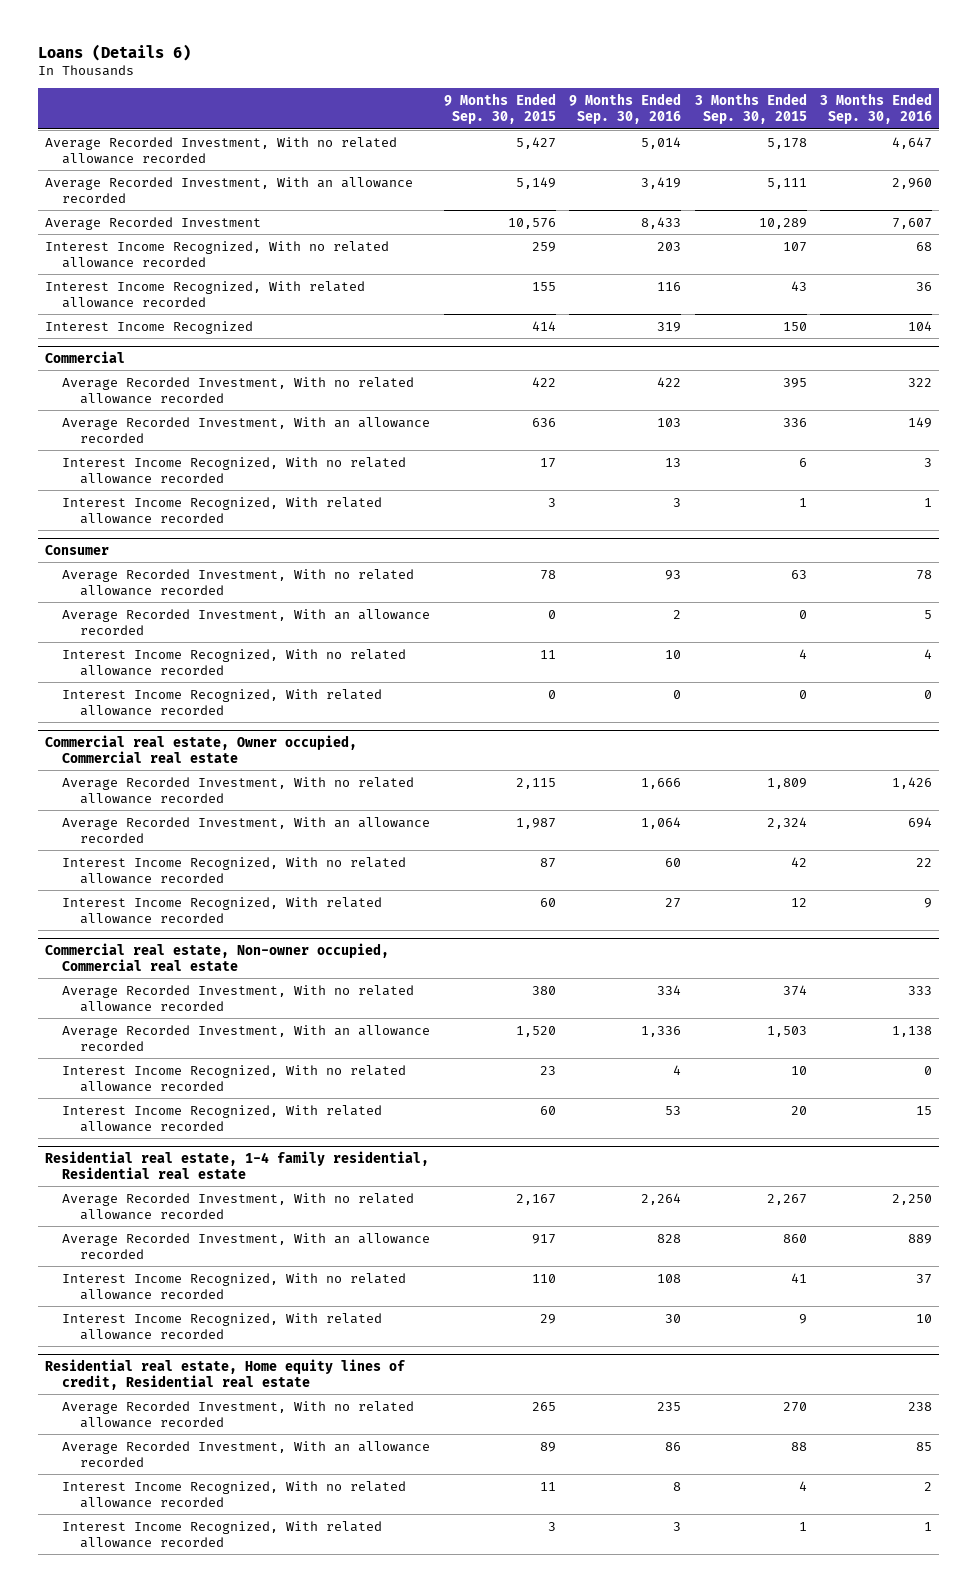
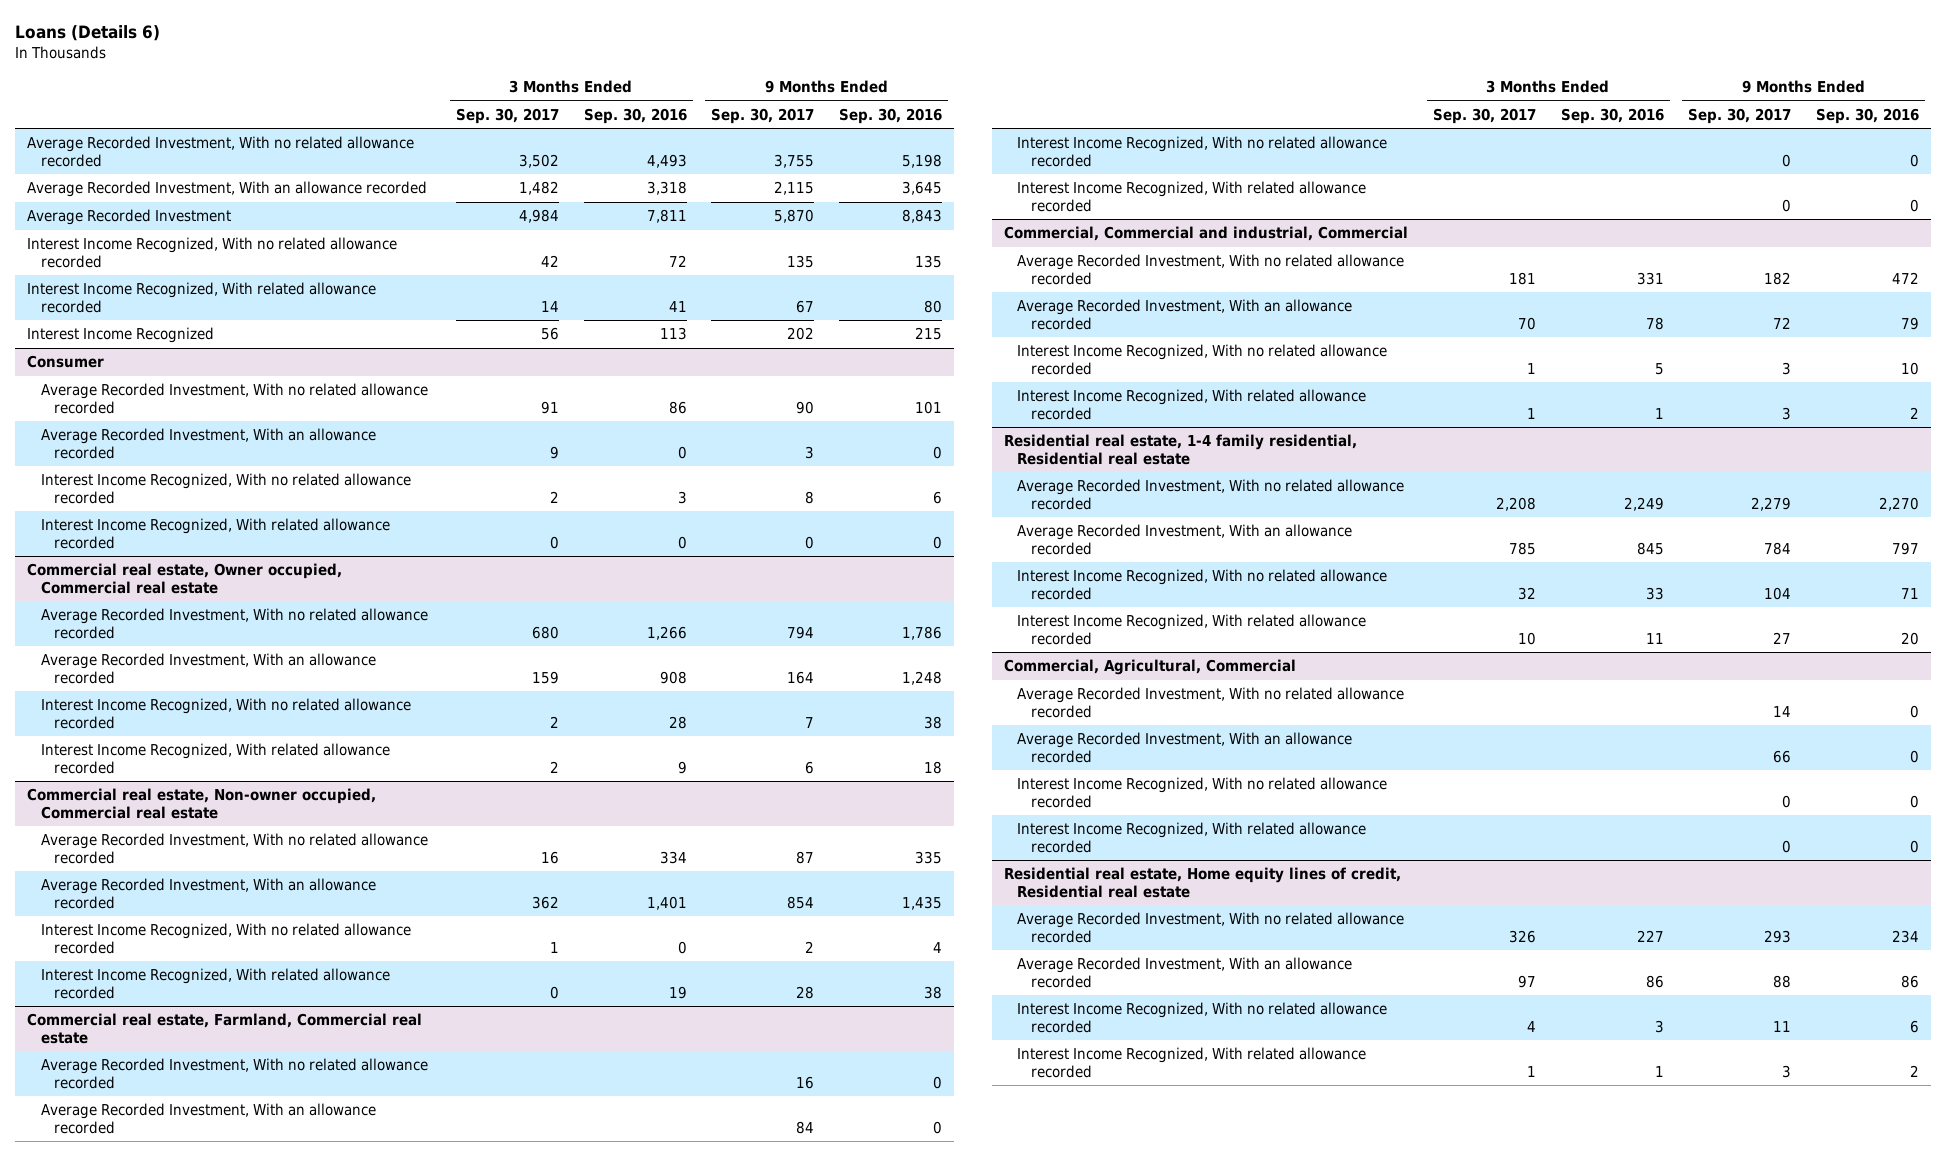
[443,92,556,124] 9 Months Ended Sep. 30, 2015 -> none
[694,92,807,124] 3 Months Ended Sep. 30, 2015 -> none
none -> [455,107,559,124] Sep. 30, 2017
none -> [711,107,815,124] Sep. 30, 2017
[44,350,125,363] Commercial -> none
[62,376,415,404] Average Recorded Investment, With no related allowance recorded -> none
[62,416,431,443] Average Recorded Investment, With an allowance recorded -> none
[62,456,407,484] Interest Income Recognized, With no related allowance recorded -> none
[62,496,383,524] Interest Income Recognized, With related allowance recorded -> none
[641,136,682,149] 5,014 -> [902,153,943,168] 5,198
[891,136,932,149] 4,647 -> [646,153,687,168] 4,493
[641,176,682,189] 3,419 -> [902,181,943,196] 3,645
[891,177,932,189] 2,960 -> [646,181,687,196] 3,318
[641,216,682,229] 8,433 -> [902,209,943,224] 8,843
[891,217,932,229] 7,607 -> [646,209,687,224] 7,811
[657,241,682,251] 203 -> [915,254,943,268] 135
[915,241,932,251] 68 -> [668,254,687,267] 72
[657,281,682,291] 116 -> [924,299,943,313] 80
[915,281,932,291] 36 -> [668,300,687,312] 41
[657,321,682,332] 319 -> [915,327,943,341] 215
[907,320,932,331] 104 -> [659,327,687,341] 113
[665,569,682,580] 93 -> [915,400,943,414] 101
[915,569,932,580] 78 -> [668,400,687,414] 86
[673,609,682,619] 2 -> [933,445,943,459] 0
[923,609,932,619] 5 -> [677,445,687,459] 0
[665,649,682,659] 10 -> [933,490,943,504] 6
[923,648,932,659] 4 -> [677,490,687,504] 3
[641,777,682,789] 1,666 -> [902,625,943,640] 1,786
[891,776,932,789] 1,426 -> [646,625,687,640] 1,266
[641,816,682,829] 1,064 -> [902,670,943,685] 1,248
[907,816,932,828] 694 -> [659,670,687,684] 908
[665,857,682,867] 60 -> [924,715,943,729] 38
[915,857,932,867] 22 -> [668,715,687,729] 28
[665,897,682,908] 27 -> [924,760,943,774] 18
[657,984,682,995] 334 -> [915,850,943,864] 335
[907,985,932,995] 333 -> [659,850,687,864] 334
[641,1025,682,1037] 1,336 -> [902,895,943,910] 1,435
[891,1025,932,1037] 1,138 -> [646,895,687,910] 1,401
[665,1105,682,1115] 53 -> [924,985,943,999] 38
[915,1105,932,1115] 15 -> [668,985,687,999] 19
none -> [26,1013,422,1044] Commercial real estate, Farmland, Commercial real estate
none -> [40,1058,428,1089] Average Recorded Investment, With no related allowance recorded
none -> [40,1103,376,1134] Average Recorded Investment, With an allowance recorded
none -> [1017,136,1388,167] Interest Income Recognized, With no related allowance recorded
none -> [1017,181,1367,212] Interest Income Recognized, With related allowance recorded
none -> [1003,226,1408,242] Commercial, Commercial and industrial, Commercial
none -> [1017,254,1405,285] Average Recorded Investment, With no related allowance recorded
none -> [1017,299,1353,330] Average Recorded Investment, With an allowance recorded
none -> [1017,344,1388,375] Interest Income Recognized, With no related allowance recorded
none -> [1017,389,1367,420] Interest Income Recognized, With related allowance recorded
[641,1192,682,1205] 2,264 -> [1879,496,1920,511] 2,270
[891,1193,932,1205] 2,250 -> [1623,496,1664,511] 2,249
[657,1233,682,1243] 828 -> [1892,541,1920,555] 797
[907,1233,932,1244] 889 -> [1636,541,1664,555] 845
[657,1273,682,1283] 108 -> [1901,587,1920,599] 71
[915,1273,932,1284] 37 -> [1645,586,1664,600] 33
[665,1313,682,1323] 30 -> [1901,631,1920,645] 20
[915,1313,932,1323] 10 -> [1645,632,1664,644] 11
none -> [1003,659,1296,676] Commercial, Agricultural, Commercial
none -> [1017,687,1405,718] Average Recorded Investment, With no related allowance recorded
none -> [1017,732,1353,763] Average Recorded Investment, With an allowance recorded
none -> [1017,777,1388,808] Interest Income Recognized, With no related allowance recorded
none -> [1017,822,1367,853] Interest Income Recognized, With related allowance recorded
[657,1401,682,1411] 235 -> [1892,929,1920,943] 234
[907,1401,932,1411] 238 -> [1636,929,1664,942] 227
[915,1441,932,1451] 85 -> [1645,974,1664,988] 86
[673,1481,682,1491] 8 -> [1910,1019,1920,1033] 6
[923,1481,932,1491] 2 -> [1654,1019,1664,1033] 3
[673,1521,682,1531] 3 -> [1910,1064,1920,1077] 2

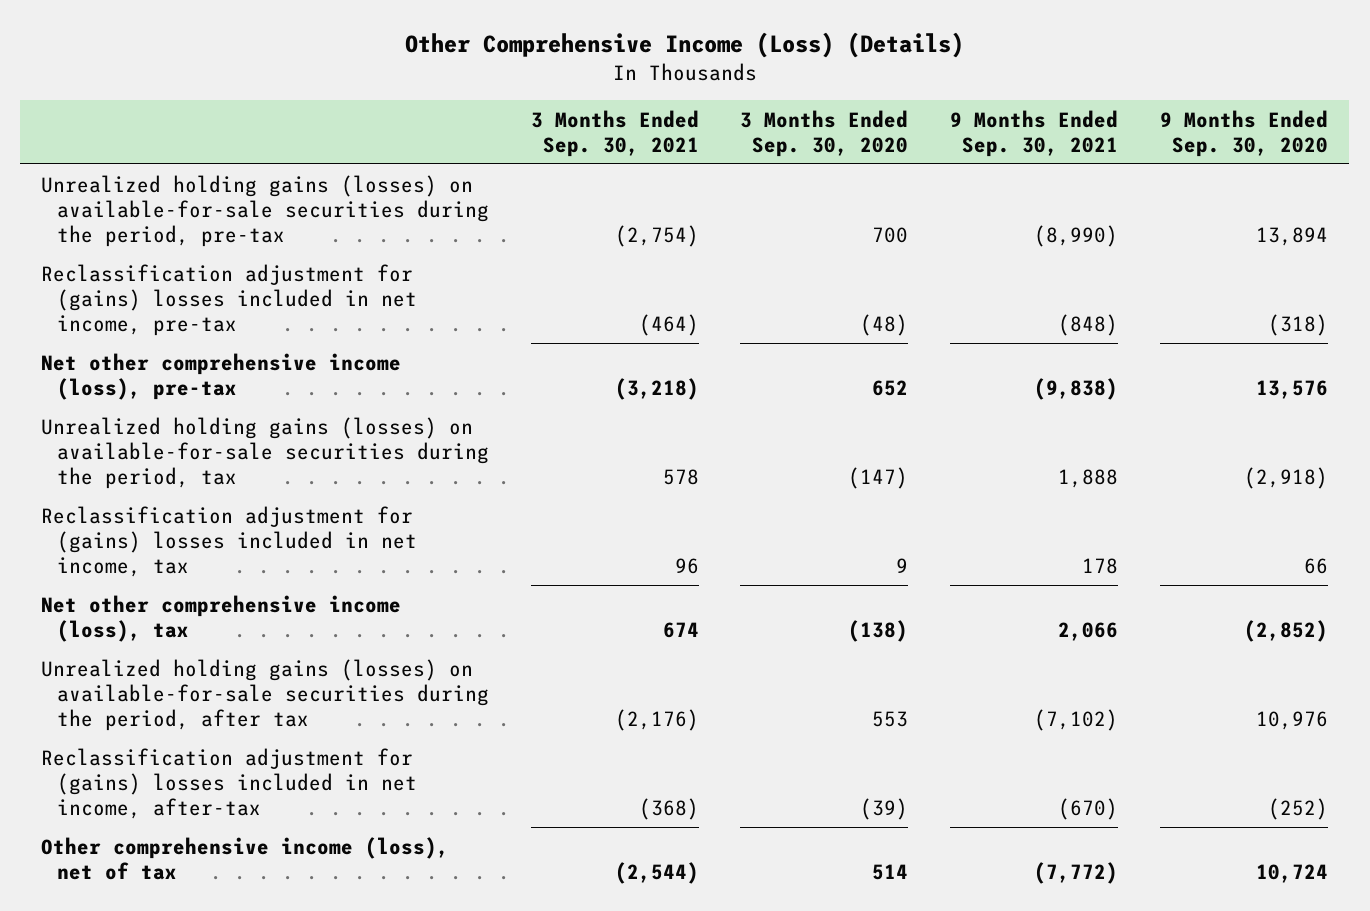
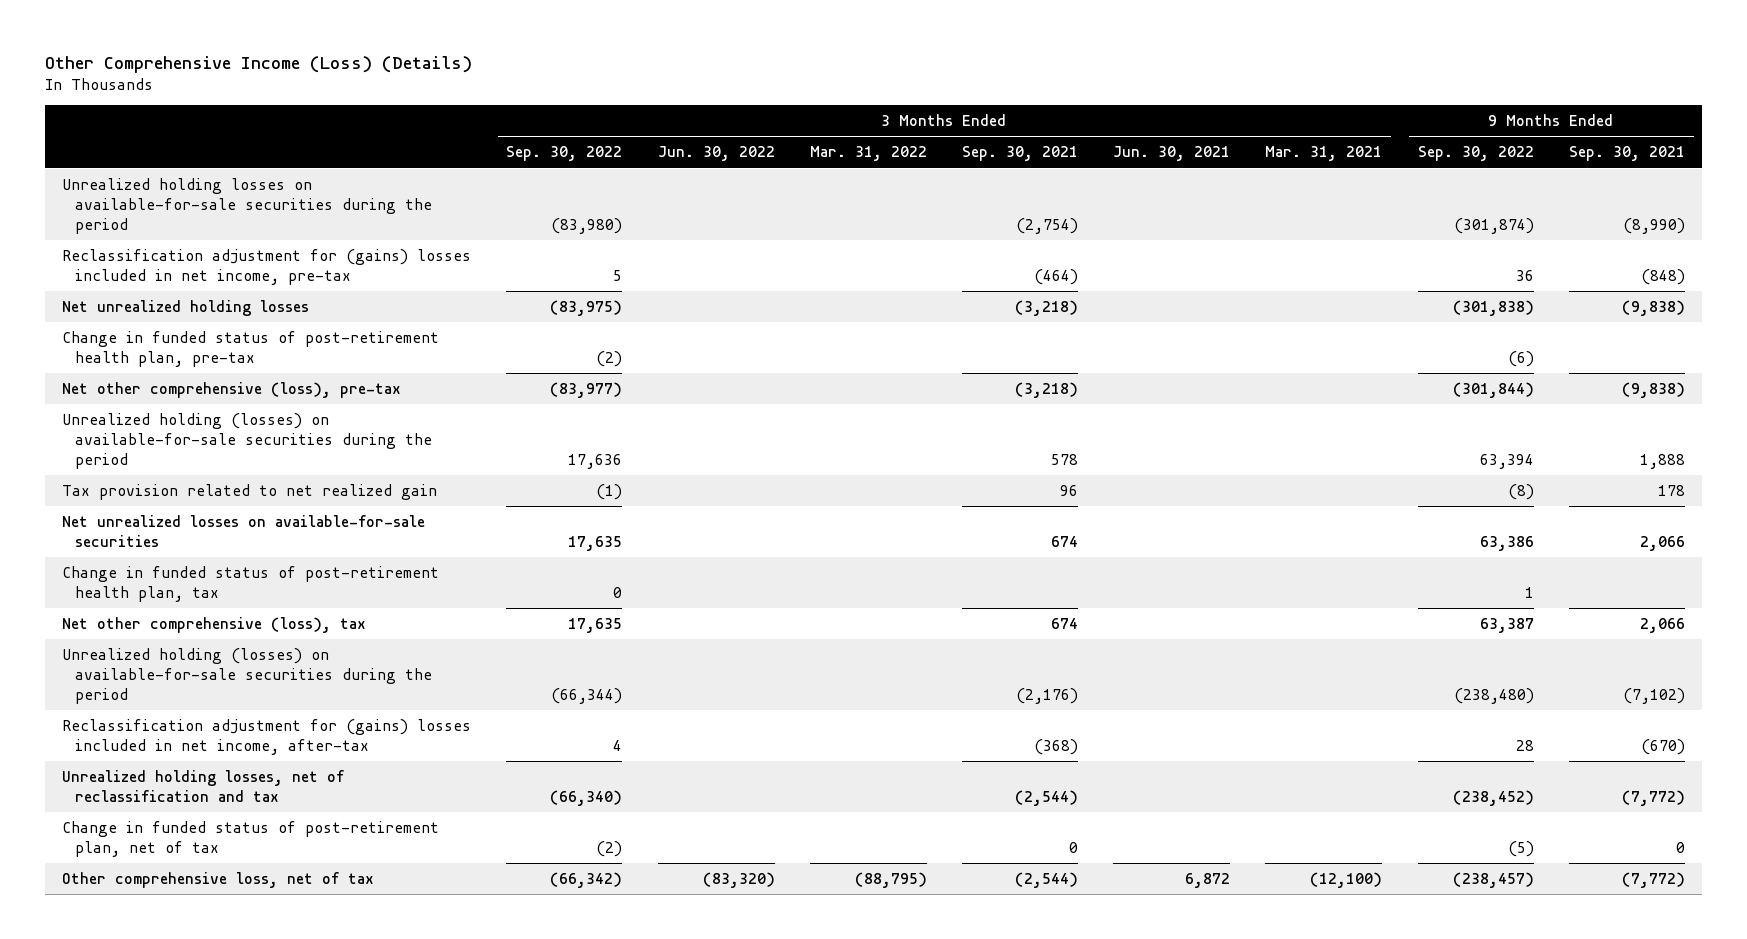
[740,109,909,157] 3 Months Ended Sep. 30, 2020 -> none
[1160,109,1329,157] 9 Months Ended Sep. 30, 2020 -> none
none -> [506,146,623,162] Sep. 30, 2022
none -> [657,146,775,162] Jun. 30, 2022
none -> [809,146,927,162] Mar. 31, 2022
none -> [1113,146,1231,162] Jun. 30, 2021
none -> [1265,146,1383,162] Mar. 31, 2021
none -> [1417,146,1534,162] Sep. 30, 2022
[41,174,489,247] Unrealized holding gains (losses) on available-for-sale securities during the period, pre-tax -> [62,177,432,234] Unrealized holding losses on available-for-sale securities during the period
none -> [62,299,310,316] Net unrealized holding losses
none -> [62,330,440,367] Change in funded status of post-retirement health plan, pre-tax
[41,352,402,400] Net other comprehensive income (loss), pre-tax -> [62,381,402,398] Net other comprehensive (loss), pre-tax
[41,416,489,489] Unrealized holding gains (losses) on available-for-sale securities during the period, tax -> [62,412,432,469] Unrealized holding (losses) on available-for-sale securities during the period
[41,505,417,577] Reclassification adjustment for (gains) losses included in net income, tax -> [62,483,438,500] Tax provision related to net realized gain
none -> [62,514,426,547] Net unrealized losses on available-for-sale securities
none -> [62,565,440,602] Change in funded status of post-retirement health plan, tax
[41,594,402,642] Net other comprehensive income (loss), tax -> [62,616,367,633] Net other comprehensive (loss), tax
[41,658,489,731] Unrealized holding gains (losses) on available-for-sale securities during the period, after tax -> [62,647,432,704] Unrealized holding (losses) on available-for-sale securities during the period
none -> [62,769,345,802] Unrealized holding losses, net of reclassification and tax
none -> [62,820,440,857] Change in funded status of post-retirement plan, net of tax
[41,836,450,880] Other comprehensive income (loss), net of tax -> [62,871,375,888] Other comprehensive loss, net of tax

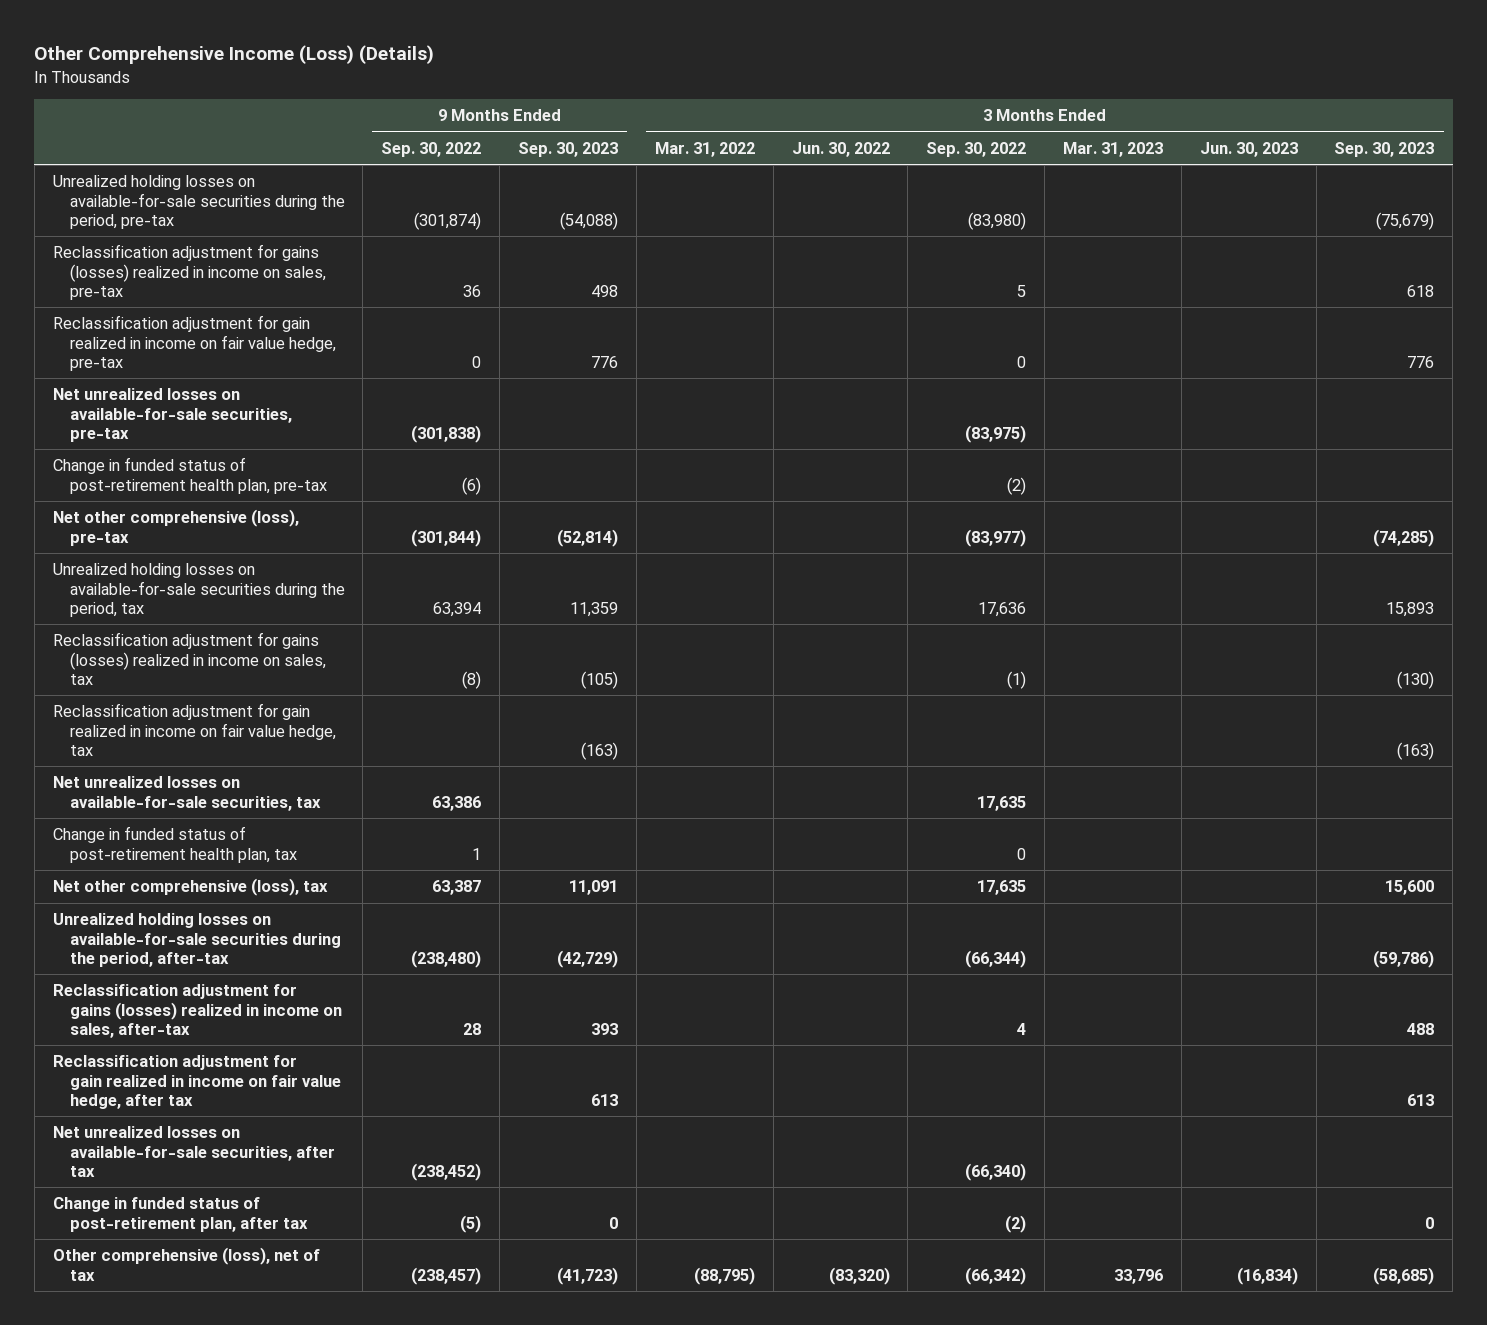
[962,146,1079,162] Sep. 30, 2021 -> none
[1113,146,1231,162] Jun. 30, 2021 -> none
[1265,146,1383,162] Mar. 31, 2021 -> none
[1568,146,1685,162] Sep. 30, 2021 -> none
none -> [518,141,619,157] Sep. 30, 2023
none -> [1062,141,1163,157] Mar. 31, 2023
none -> [1199,141,1298,157] Jun. 30, 2023
none -> [1334,141,1435,157] Sep. 30, 2023
[62,177,432,234] Unrealized holding losses on available-for-sale securities during the period -> [52,175,345,230] Unrealized holding losses on available-for-sale securities during the period, pre-tax
[62,248,472,285] Reclassification adjustment for (gains) losses included in net income, pre-tax -> [52,244,326,301] Reclassification adjustment for gains (losses) realized in income on sales, pre-tax
none -> [52,315,336,372] Reclassification adjustment for gain realized in income on fair value hedge, pre-tax
[62,299,310,316] Net unrealized holding losses -> [52,388,292,443] Net unrealized losses on available-for-sale securities, pre-tax
[62,412,432,469] Unrealized holding (losses) on available-for-sale securities during the period -> [52,563,345,618] Unrealized holding losses on available-for-sale securities during the period, tax
[62,483,438,500] Tax provision related to net realized gain -> [52,632,326,686] Reclassification adjustment for gains (losses) realized in income on sales, tax
none -> [52,703,336,757] Reclassification adjustment for gain realized in income on fair value hedge, tax
[62,514,426,547] Net unrealized losses on available-for-sale securities -> [52,776,321,811] Net unrealized losses on available-for-sale securities, tax
[62,647,432,704] Unrealized holding (losses) on available-for-sale securities during the period -> [52,913,341,968] Unrealized holding losses on available-for-sale securities during the period, after-tax
[62,718,472,755] Reclassification adjustment for (gains) losses included in net income, after-tax -> [52,984,342,1039] Reclassification adjustment for gains (losses) realized in income on sales, after-tax
none -> [52,1055,341,1110] Reclassification adjustment for gain realized in income on fair value hedge, after tax
[62,769,345,802] Unrealized holding losses, net of reclassification and tax -> [52,1126,335,1178] Net unrealized losses on available-for-sale securities, after tax
[62,820,440,857] Change in funded status of post-retirement plan, net of tax -> [52,1197,308,1232] Change in funded status of post-retirement plan, after tax
[62,871,375,888] Other comprehensive loss, net of tax -> [52,1247,320,1281] Other comprehensive (loss), net of tax

